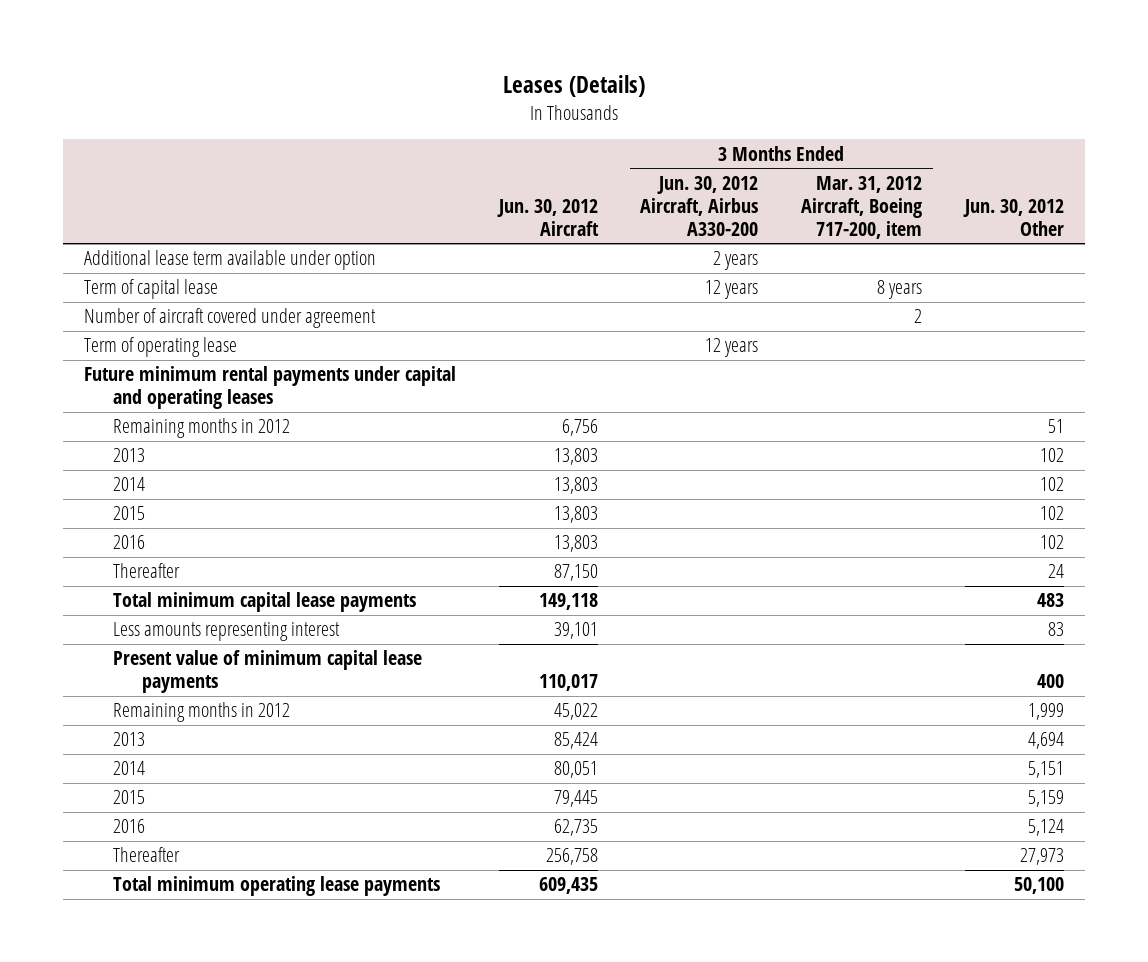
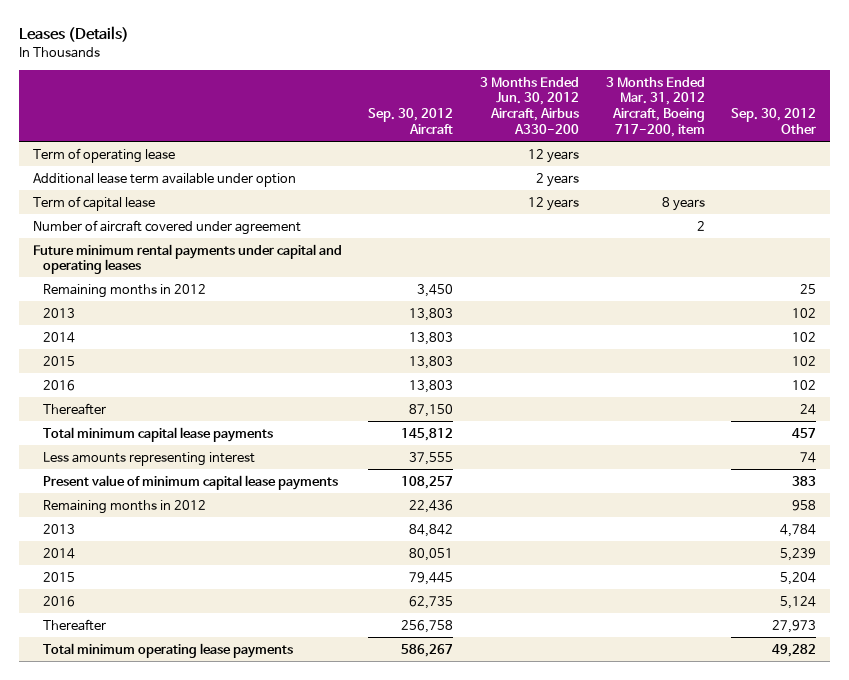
[496,198,599,236] Jun. 30, 2012 Aircraft -> none
[962,198,1064,236] Jun. 30, 2012 Other -> none
none -> [368,108,454,134] Sep. 30, 2012 Aircraft
none -> [731,108,817,134] Sep. 30, 2012 Other
[83,337,237,358] Term of operating lease -> [32,147,175,163] Term of operating lease

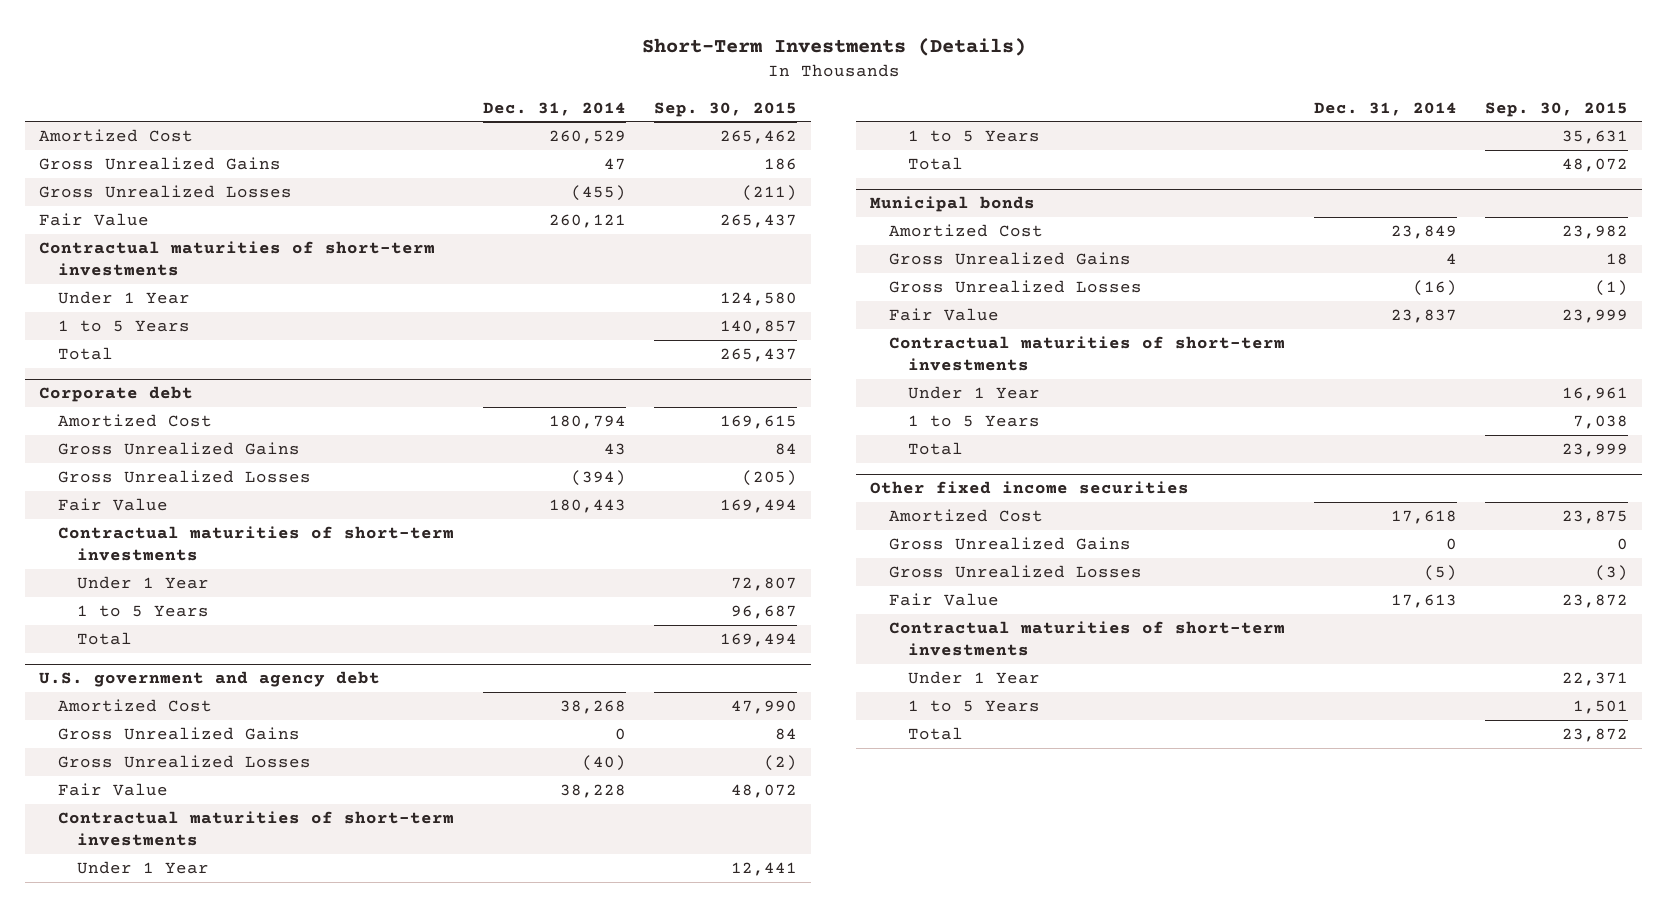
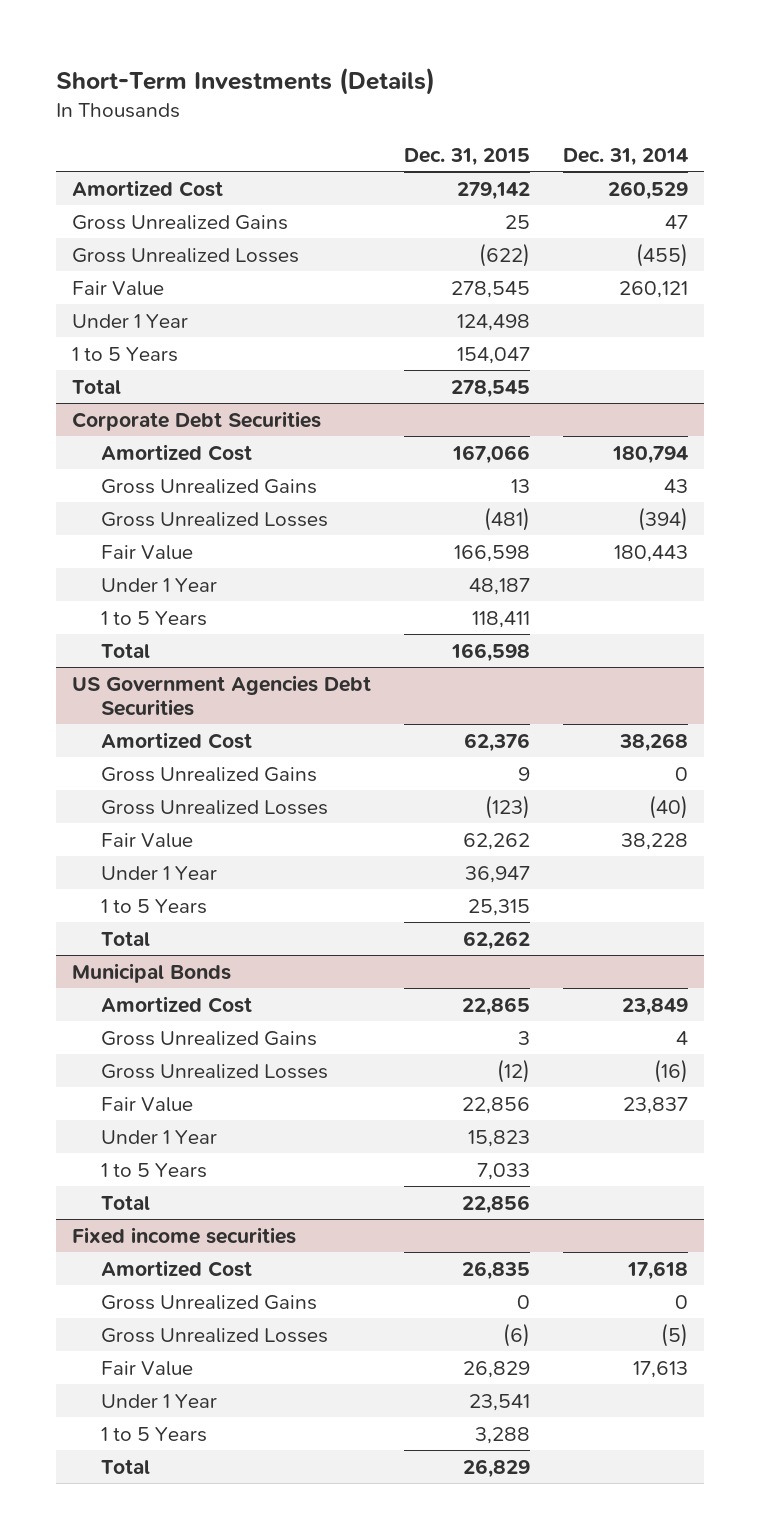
[654,101,798,117] Sep. 30, 2015 -> none
none -> [404,148,531,167] Dec. 31, 2015
[38,240,435,277] Contractual maturities of short-term investments -> none
[38,386,193,403] Corporate debt -> [72,410,322,431] Corporate Debt Securities
[58,525,455,562] Contractual maturities of short-term investments -> none
[38,671,380,688] U.S. government and agency debt -> [72,674,372,717] US Government Agencies Debt Securities
[58,810,455,847] Contractual maturities of short-term investments -> none
[869,196,1035,213] Municipal bonds -> [72,962,232,983] Municipal Bonds
[889,335,1286,372] Contractual maturities of short-term investments -> none
[869,481,1189,495] Other fixed income securities -> [72,1226,297,1244] Fixed income securities
[889,620,1286,657] Contractual maturities of short-term investments -> none

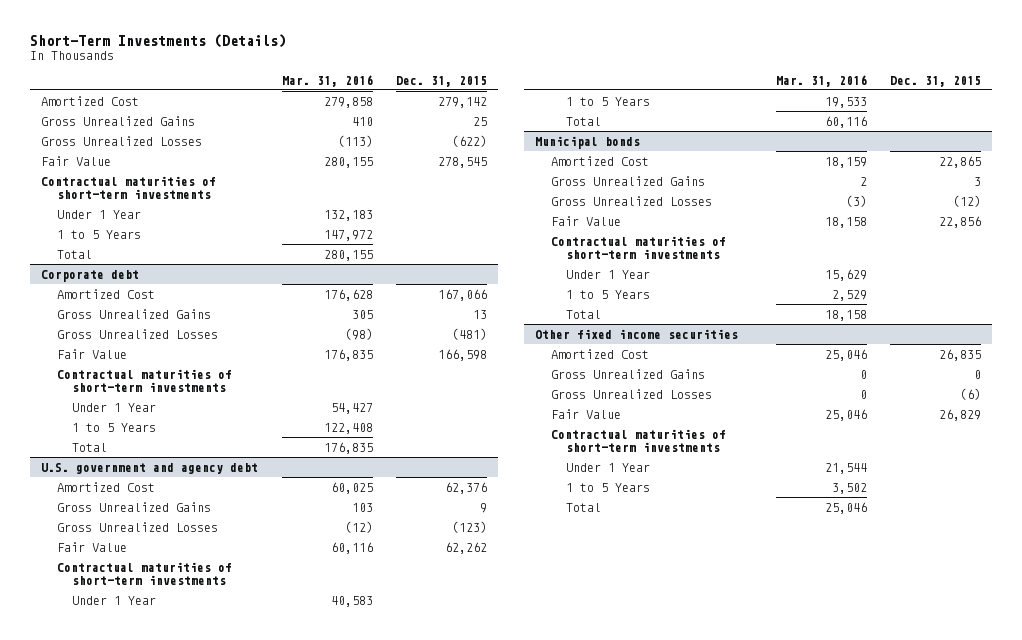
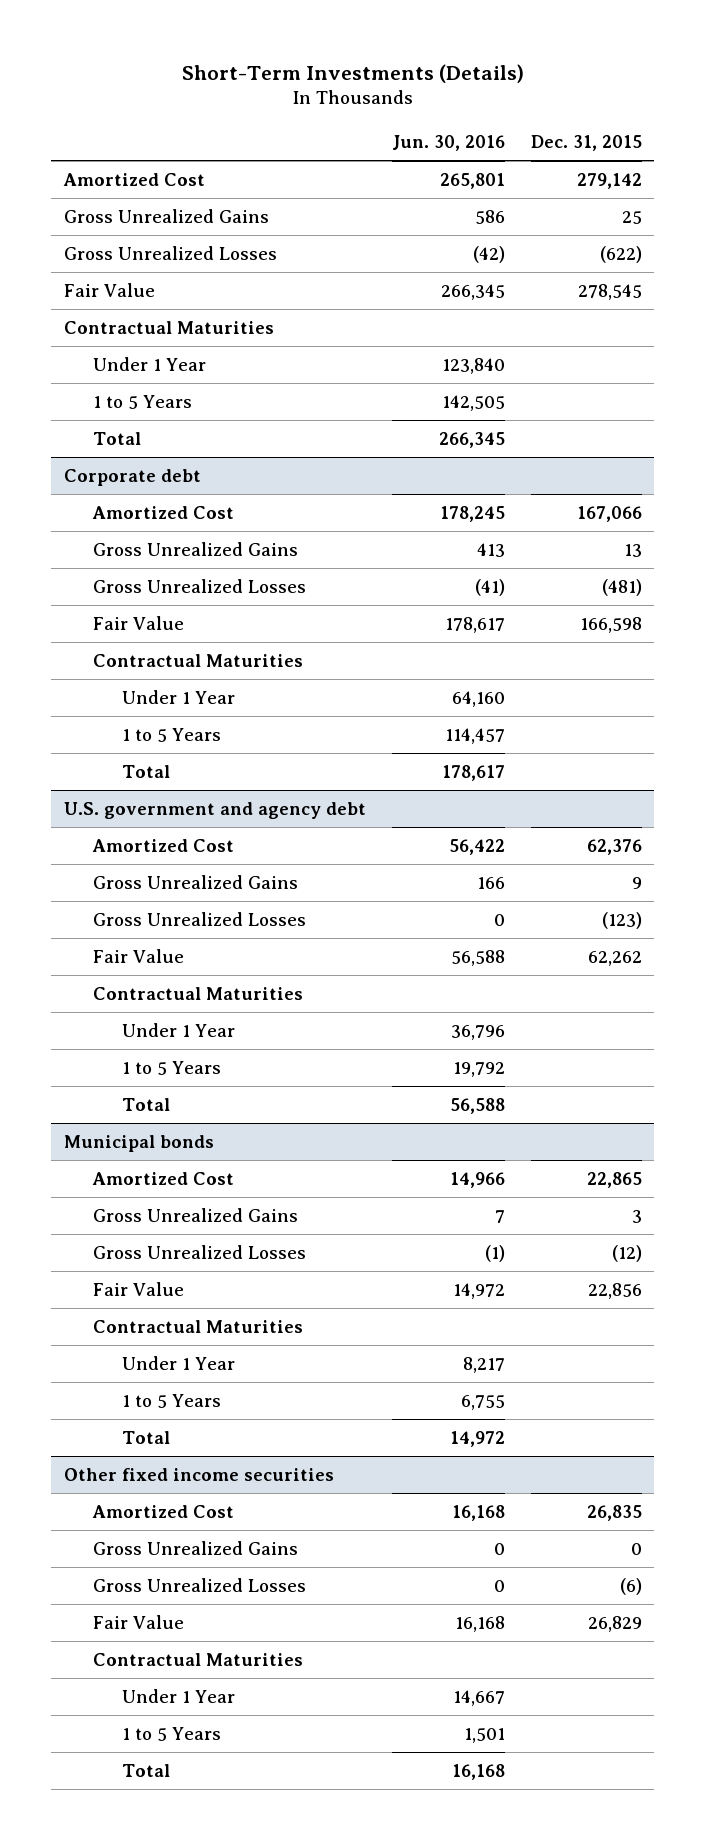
[281,74,373,87] Mar. 31, 2016 -> none
none -> [391,134,505,151] Jun. 30, 2016
[41,175,217,199] Contractual maturities of short-term investments -> [63,321,274,335] Contractual Maturities
[56,368,232,392] Contractual maturities of short-term investments -> [93,654,304,668] Contractual Maturities
[56,561,232,585] Contractual maturities of short-term investments -> [93,987,304,1001] Contractual Maturities
[550,235,726,259] Contractual maturities of short-term investments -> [93,1320,304,1334] Contractual Maturities
[550,428,726,452] Contractual maturities of short-term investments -> [93,1653,304,1667] Contractual Maturities

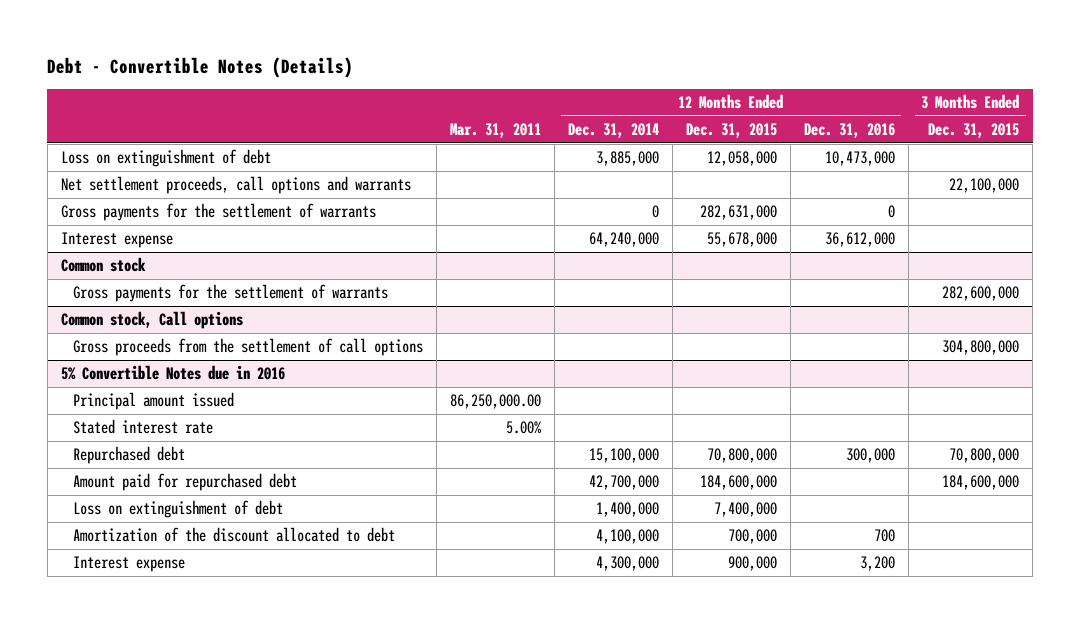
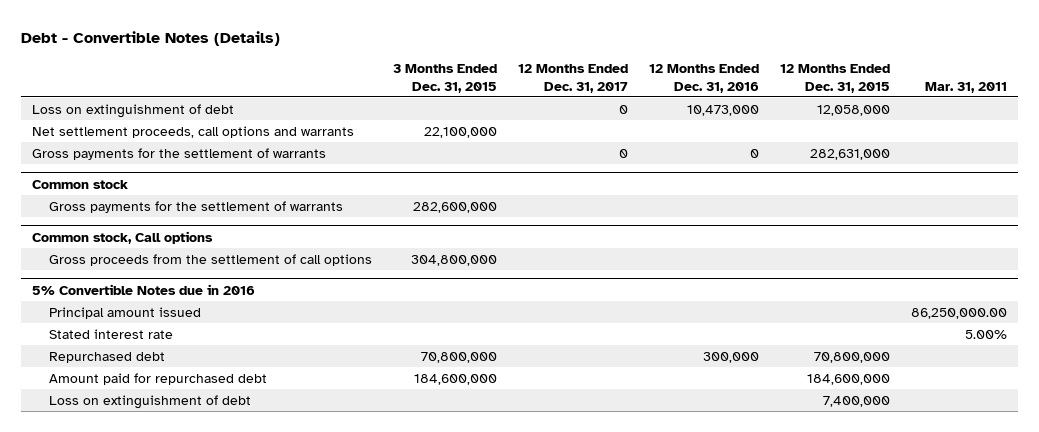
[568,123,660,139] Dec. 31, 2014 -> none
none -> [518,63,629,93] 12 Months Ended Dec. 31, 2017
[60,232,173,249] Interest expense -> none
[73,527,396,543] Amortization of the discount allocated to debt -> none
[73,556,186,573] Interest expense -> none

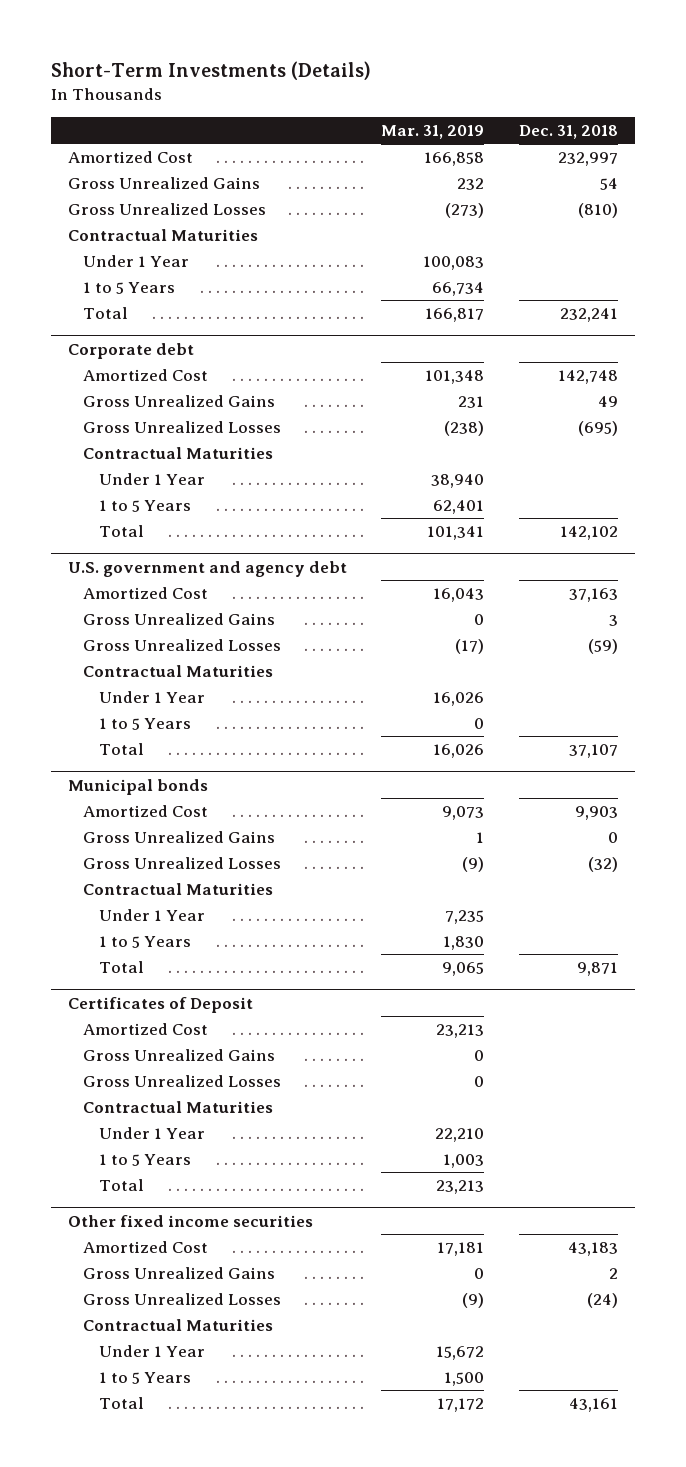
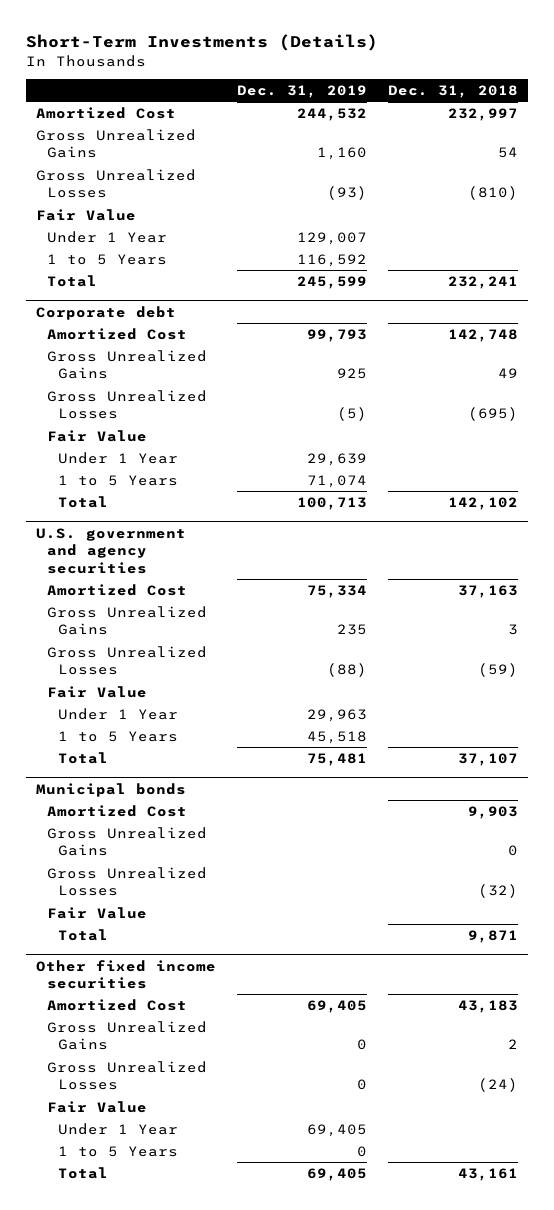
[381,124,485,139] Mar. 31, 2019 -> none
none -> [237,84,368,98] Dec. 31, 2019
[67,229,258,242] Contractual Maturities -> [36,208,137,221] Fair Value
[83,447,274,460] Contractual Maturities -> [47,429,148,442] Fair Value
[67,560,347,577] U.S. government and agency debt -> [36,527,187,574] U.S. government and agency securities
[83,665,274,678] Contractual Maturities -> [47,685,148,698] Fair Value
[98,909,205,922] Under 1 Year -> none
[98,936,191,949] 1 to 5 Years -> none
[83,883,274,896] Contractual Maturities -> [47,906,148,919] Fair Value
[67,996,253,1013] Certificates of Deposit -> none
[83,1023,209,1036] Amortized Cost -> none
[83,1049,276,1062] Gross Unrealized Gains -> none
[83,1075,282,1088] Gross Unrealized Losses -> none
[83,1101,274,1114] Contractual Maturities -> none
[98,1127,205,1140] Under 1 Year -> none
[98,1154,191,1167] 1 to 5 Years -> none
[98,1179,144,1192] Total -> none
[83,1319,274,1332] Contractual Maturities -> [47,1100,148,1113] Fair Value

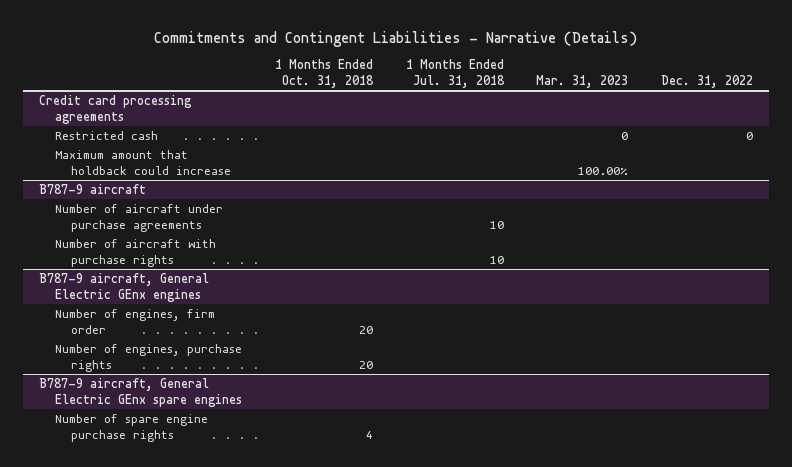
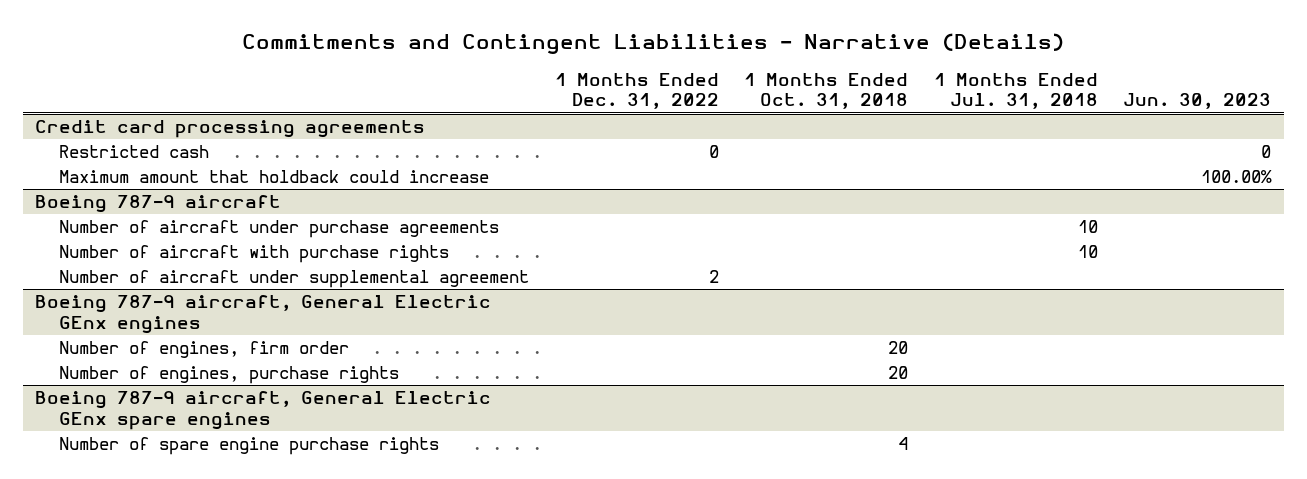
[536,74,629,88] Mar. 31, 2023 -> none
[660,74,753,88] Dec. 31, 2022 -> none
none -> [554,72,719,110] 1 Months Ended Dec. 31, 2022
none -> [1123,93,1272,110] Jun. 30, 2023
[39,184,147,195] B787-9 aircraft -> [35,195,282,214] Boeing 787-9 aircraft
none -> [59,270,530,289] Number of aircraft under supplemental agreement
[39,273,210,302] B787-9 aircraft, General Electric GEnx engines -> [35,295,492,334] Boeing 787-9 aircraft, General Electric GEnx engines
[39,378,243,407] B787-9 aircraft, General Electric GEnx spare engines -> [35,391,492,430] Boeing 787-9 aircraft, General Electric GEnx spare engines

